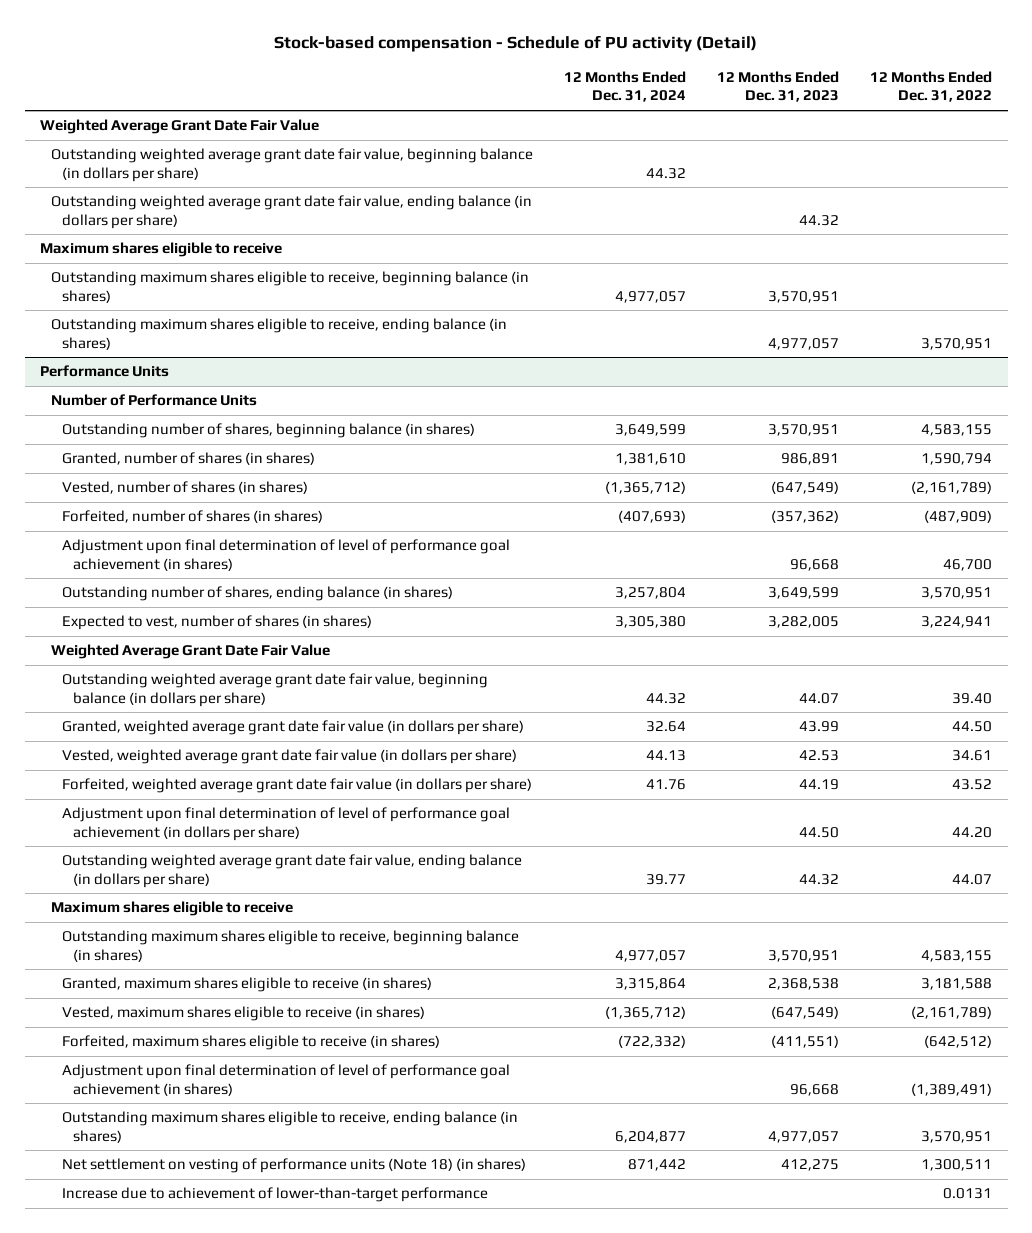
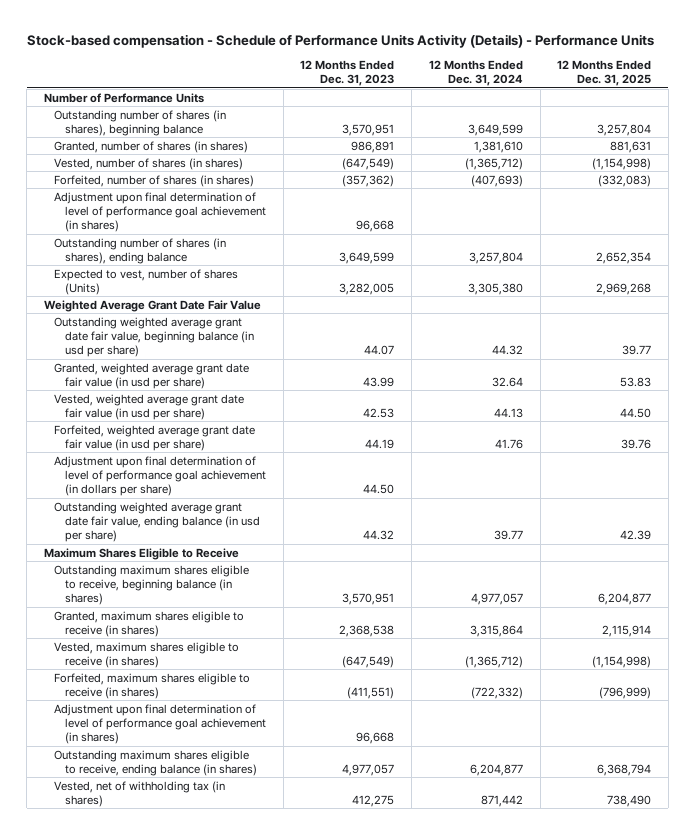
[274,34,758,52] Stock-based compensation - Schedule of PU activity (Detail) -> [26,33,654,48] Stock-based compensation - Schedule of Performance Units Activity (Details) - Performance Units
[870,71,993,103] 12 Months Ended Dec. 31, 2022 -> none
none -> [557,60,652,87] 12 Months Ended Dec. 31, 2025
[40,119,320,135] Weighted Average Grant Date Fair Value -> none
[51,148,534,182] Outstanding weighted average grant date fair value, beginning balance (in dollars per share) -> none
[51,195,533,229] Outstanding weighted average grant date fair value, ending balance (in dollars per share) -> none
[40,242,283,258] Maximum shares eligible to receive -> none
[51,271,530,303] Outstanding maximum shares eligible to receive, beginning balance (in shares) -> none
[51,318,508,350] Outstanding maximum shares eligible to receive, ending balance (in shares) -> none
[40,365,170,378] Performance Units -> none
[62,423,476,439] Outstanding number of shares, beginning balance (in shares) -> [54,109,227,136] Outstanding number of shares (in shares), beginning balance
[62,586,454,602] Outstanding number of shares, ending balance (in shares) -> [54,237,227,264] Outstanding number of shares (in shares), ending balance
[62,615,373,631] Expected to vest, number of shares (in shares) -> [54,268,239,295] Expected to vest, number of shares (Units)
[62,673,489,707] Outstanding weighted average grant date fair value, beginning balance (in dollars per share) -> [54,316,254,358] Outstanding weighted average grant date fair value, beginning balance (in usd per share)
[62,720,525,736] Granted, weighted average grant date fair value (in dollars per share) -> [54,362,250,389] Granted, weighted average grant date fair value (in usd per share)
[62,749,518,765] Vested, weighted average grant date fair value (in dollars per share) -> [54,393,245,420] Vested, weighted average grant date fair value (in usd per share)
[62,778,533,794] Forfeited, weighted average grant date fair value (in dollars per share) -> [54,424,256,451] Forfeited, weighted average grant date fair value (in usd per share)
[62,854,523,888] Outstanding weighted average grant date fair value, ending balance (in dollars per share) -> [54,501,260,543] Outstanding weighted average grant date fair value, ending balance (in usd per share)
[51,901,294,917] Maximum shares eligible to receive -> [43,547,239,560] Maximum Shares Eligible to Receive
[62,1187,489,1203] Increase due to achievement of lower-than-target performance -> none
[62,1158,527,1174] Net settlement on vesting of performance units (Note 18) (in shares) -> [54,780,226,807] Vested, net of withholding tax (in shares)

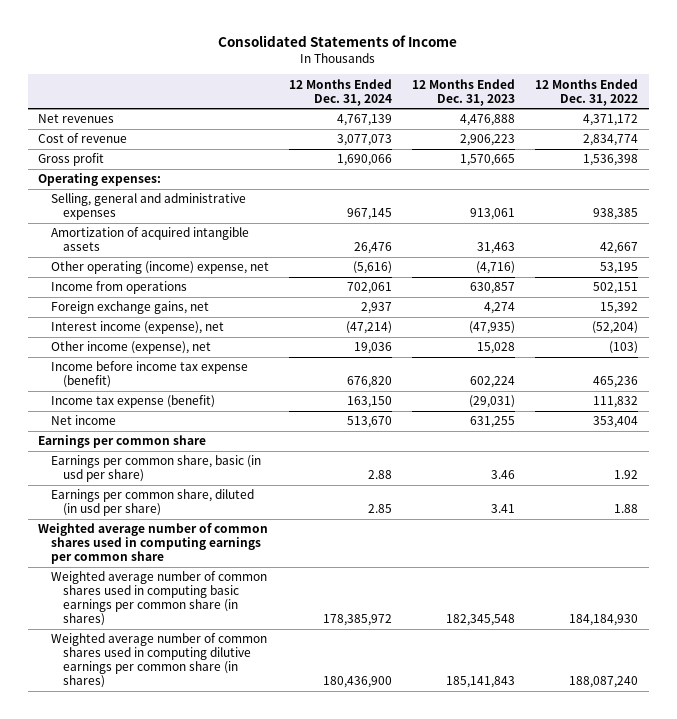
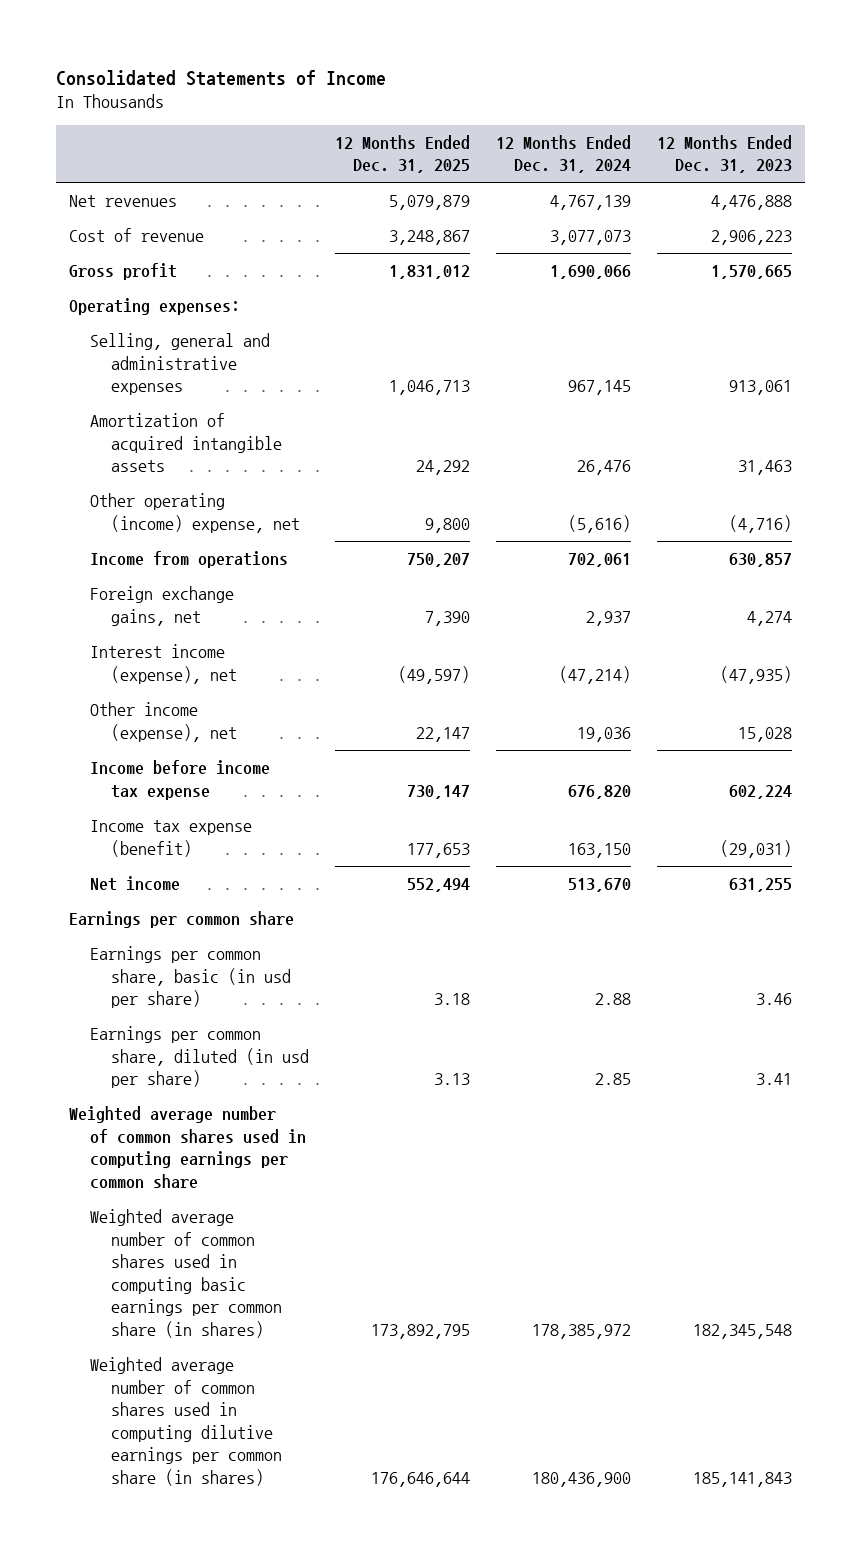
[535,78,639,106] 12 Months Ended Dec. 31, 2022 -> none
none -> [335,134,471,174] 12 Months Ended Dec. 31, 2025
[50,361,248,389] Income before income tax expense (benefit) -> [90,760,271,800] Income before income tax expense

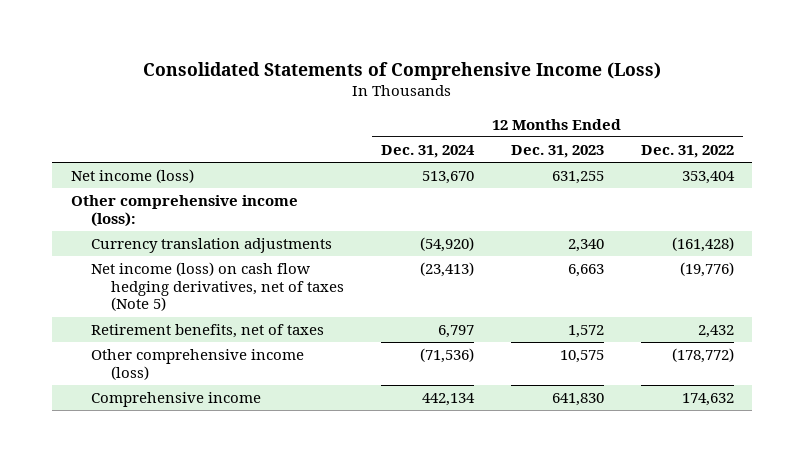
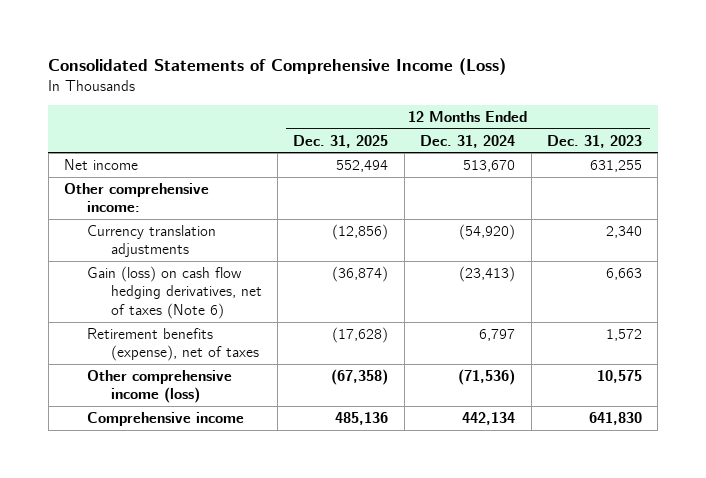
[640,145,734,159] Dec. 31, 2022 -> none
none -> [293,134,389,148] Dec. 31, 2025
[70,169,194,184] Net income (loss) -> [64,158,139,170] Net income
[70,195,298,227] Other comprehensive income (loss): -> [64,182,210,213] Other comprehensive income:
[90,262,344,312] Net income (loss) on cash flow hedging derivatives, net of taxes (Note 5) -> [87,265,262,320] Gain (loss) on cash flow hedging derivatives, net of taxes (Note 6)
[90,324,324,339] Retirement benefits, net of taxes -> [87,327,259,362] Retirement benefits (expense), net of taxes

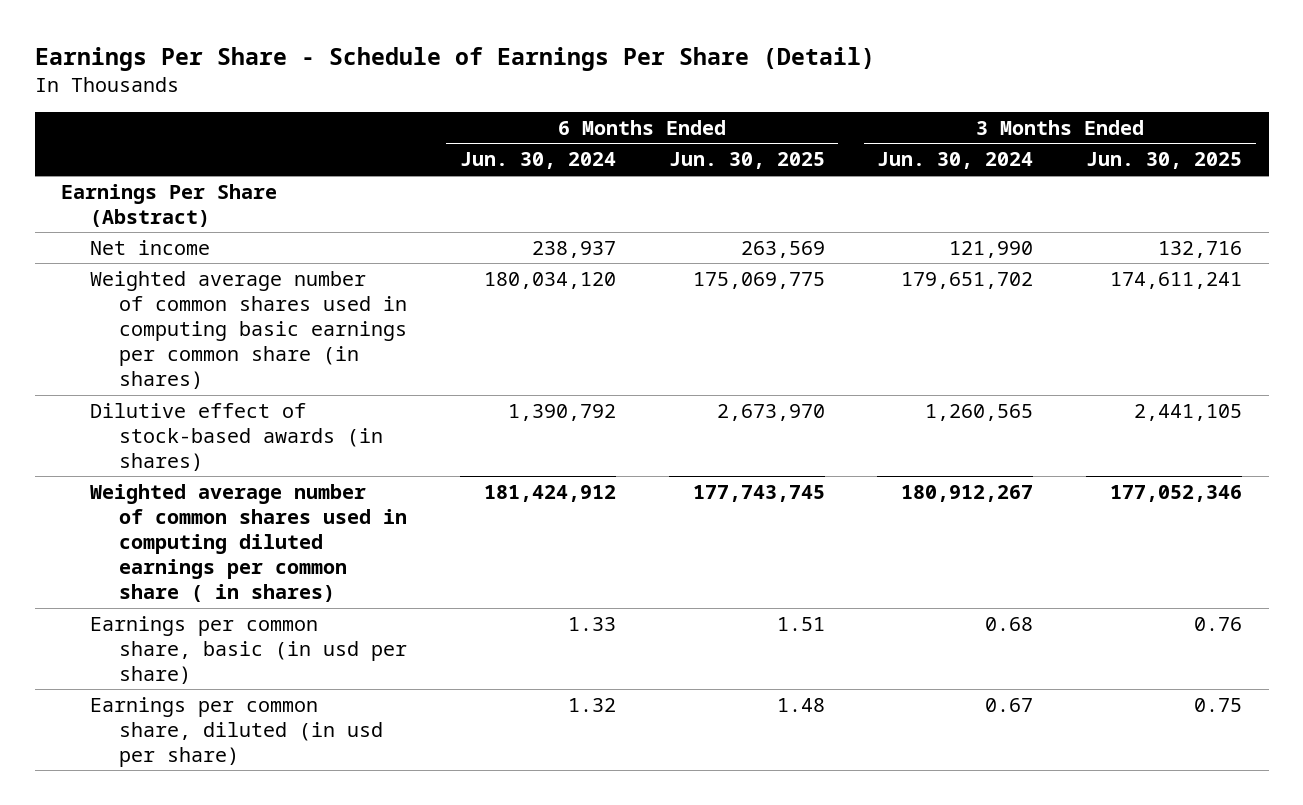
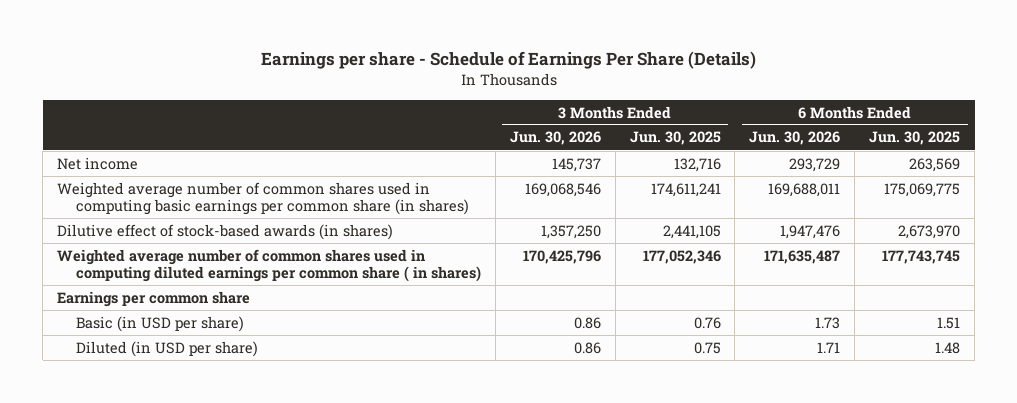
[34,47,875,72] Earnings Per Share - Schedule of Earnings Per Share (Detail) -> [260,51,756,70] Earnings per share - Schedule of Earnings Per Share (Details)
[459,152,616,170] Jun. 30, 2024 -> none
[877,152,1034,170] Jun. 30, 2024 -> none
none -> [509,131,601,146] Jun. 30, 2026
none -> [749,131,841,146] Jun. 30, 2026
[61,183,278,227] Earnings Per Share (Abstract) -> none
none -> [56,290,250,307] Earnings per common share
[89,615,407,684] Earnings per common share, basic (in usd per share) -> [75,315,244,332] Basic (in USD per share)
[89,696,383,767] Earnings per common share, diluted (in usd per share) -> [75,340,258,357] Diluted (in USD per share)

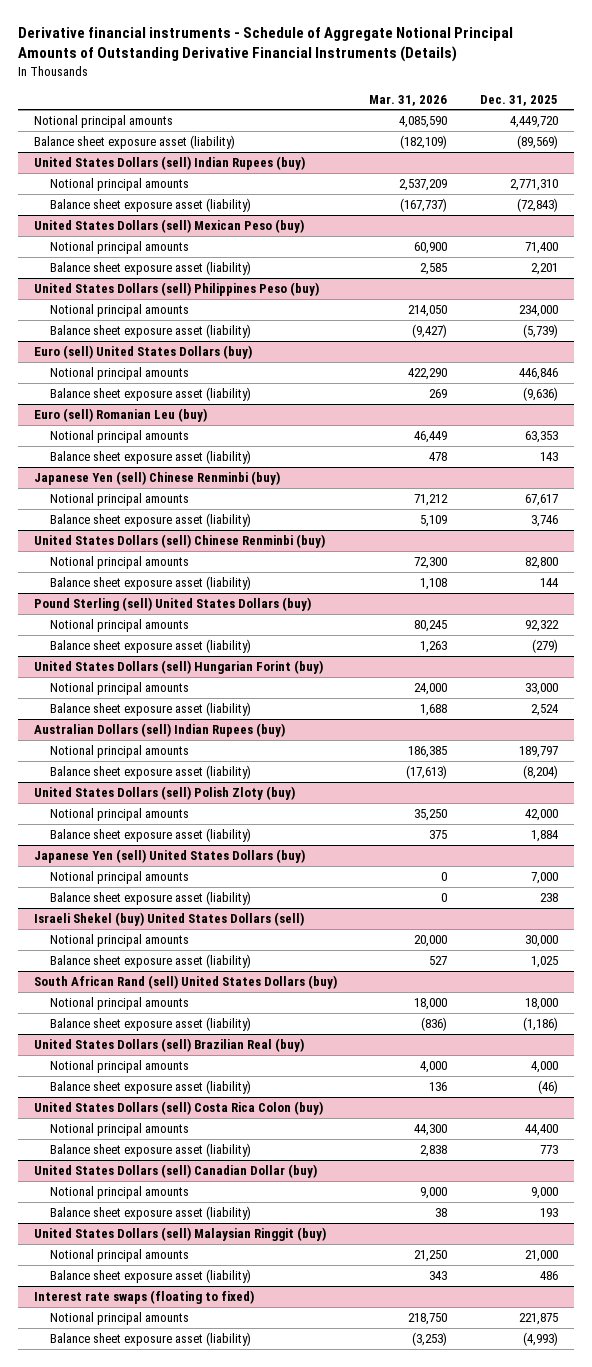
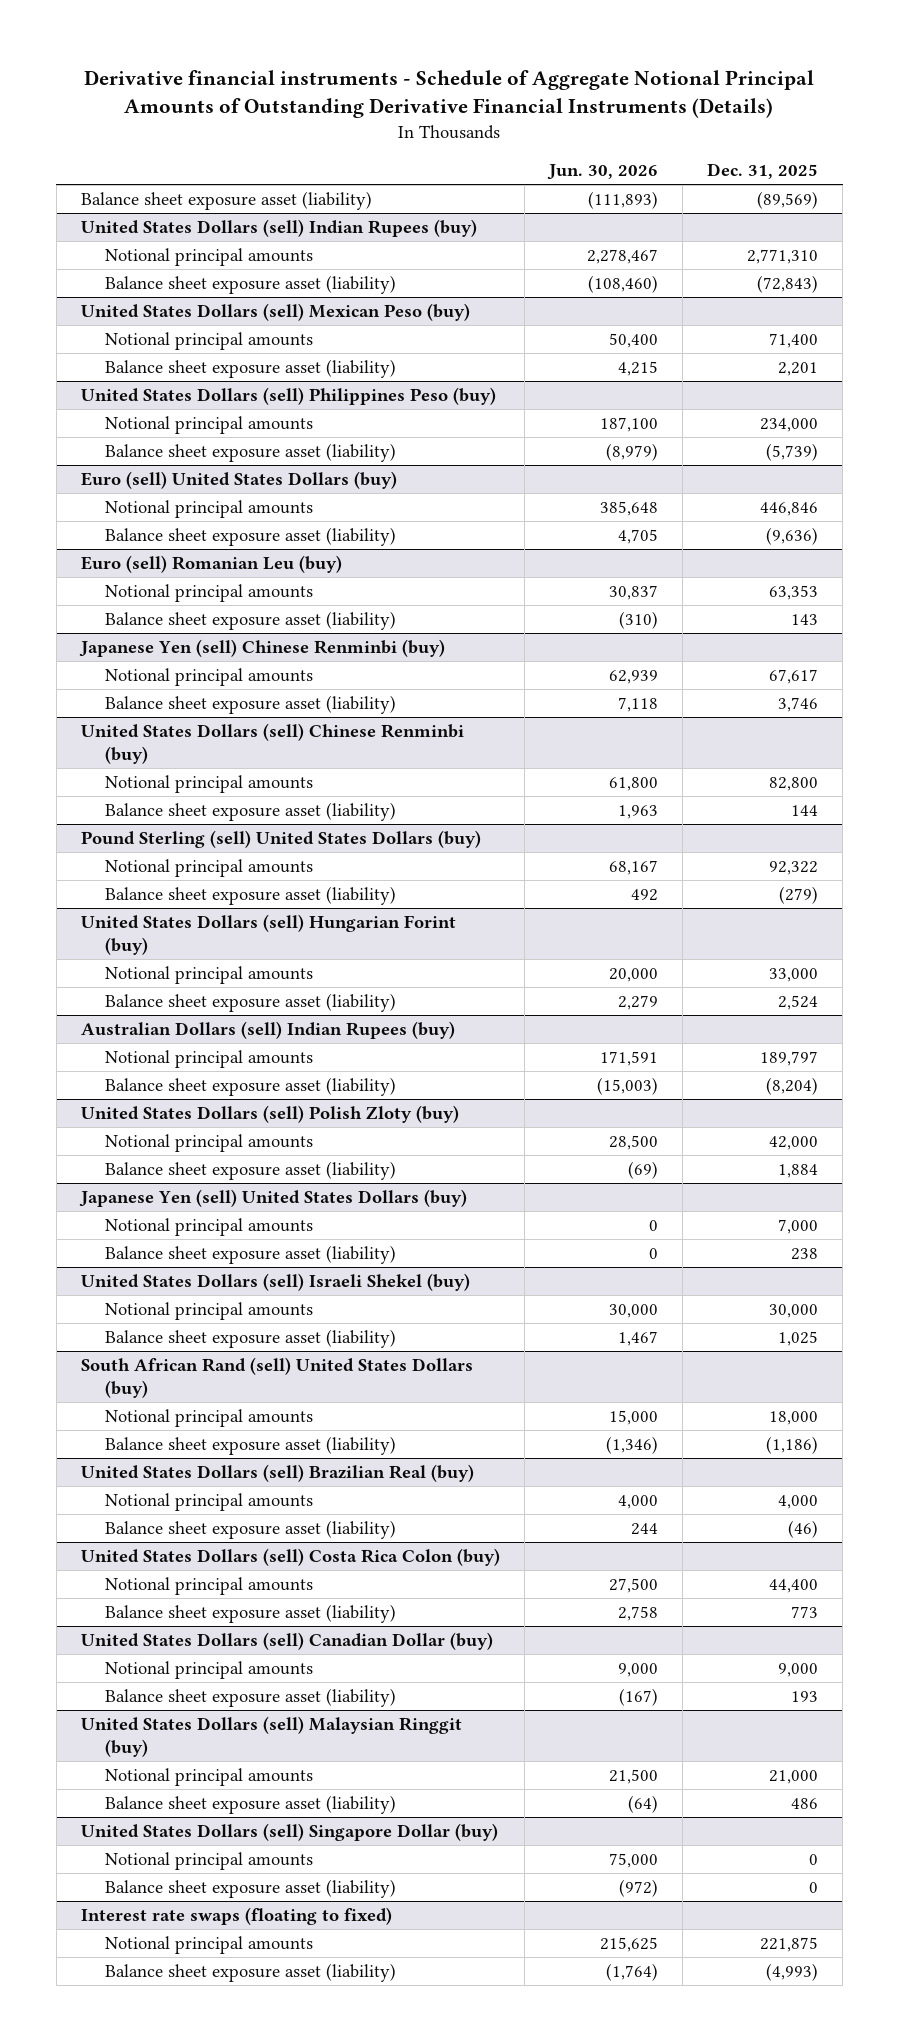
[369,94,448,106] Mar. 31, 2026 -> none
none -> [546,164,658,181] Jun. 30, 2026
[34,114,174,128] Notional principal amounts -> none
[34,911,305,926] Israeli Shekel (buy) United States Dollars (sell) -> [80,1273,470,1292] United States Dollars (sell) Israeli Shekel (buy)
none -> [80,1823,498,1842] United States Dollars (sell) Singapore Dollar (buy)
none -> [105,1852,314,1871] Notional principal amounts
none -> [105,1879,397,1899] Balance sheet exposure asset (liability)

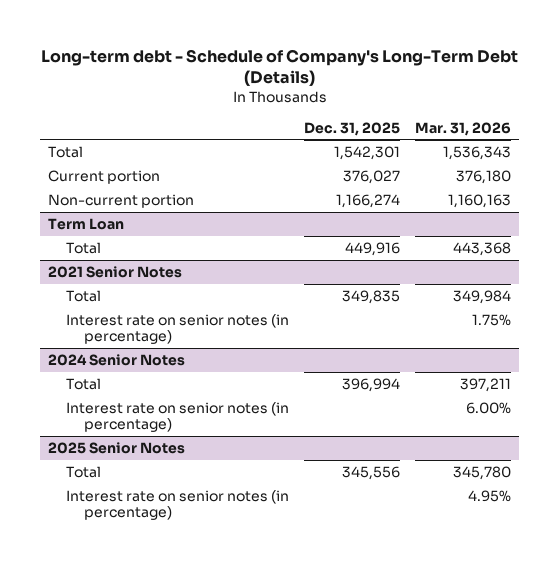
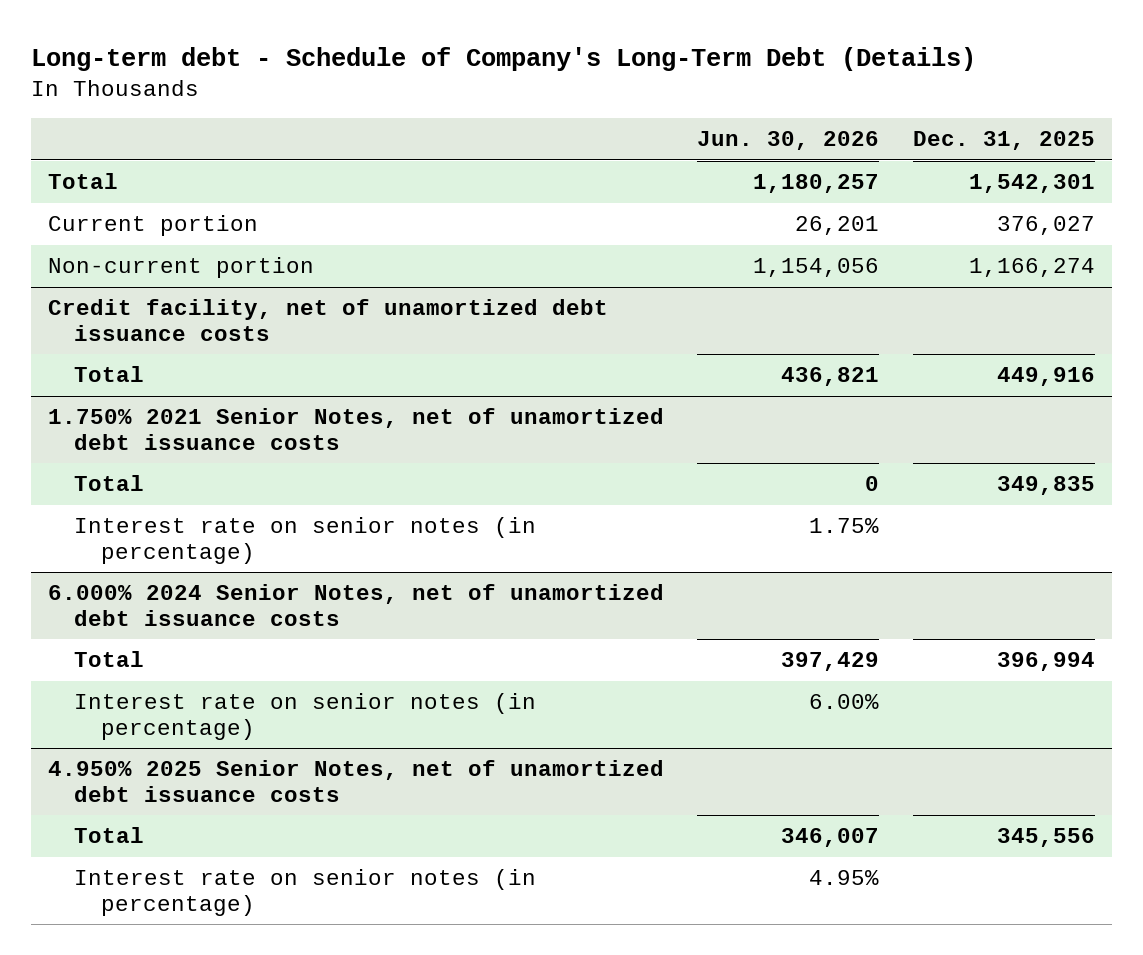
[415,121,512,136] Mar. 31, 2026 -> none
none -> [697,131,880,151] Jun. 30, 2026
[47,217,124,230] Term Loan -> [47,299,608,341] Credit facility, net of unamortized debt issuance costs
[47,265,182,278] 2021 Senior Notes -> [47,408,664,450] 1.750% 2021 Senior Notes, net of unamortized debt issuance costs
[47,353,185,366] 2024 Senior Notes -> [47,584,664,626] 6.000% 2024 Senior Notes, net of unamortized debt issuance costs
[47,441,185,454] 2025 Senior Notes -> [47,760,664,802] 4.950% 2025 Senior Notes, net of unamortized debt issuance costs

